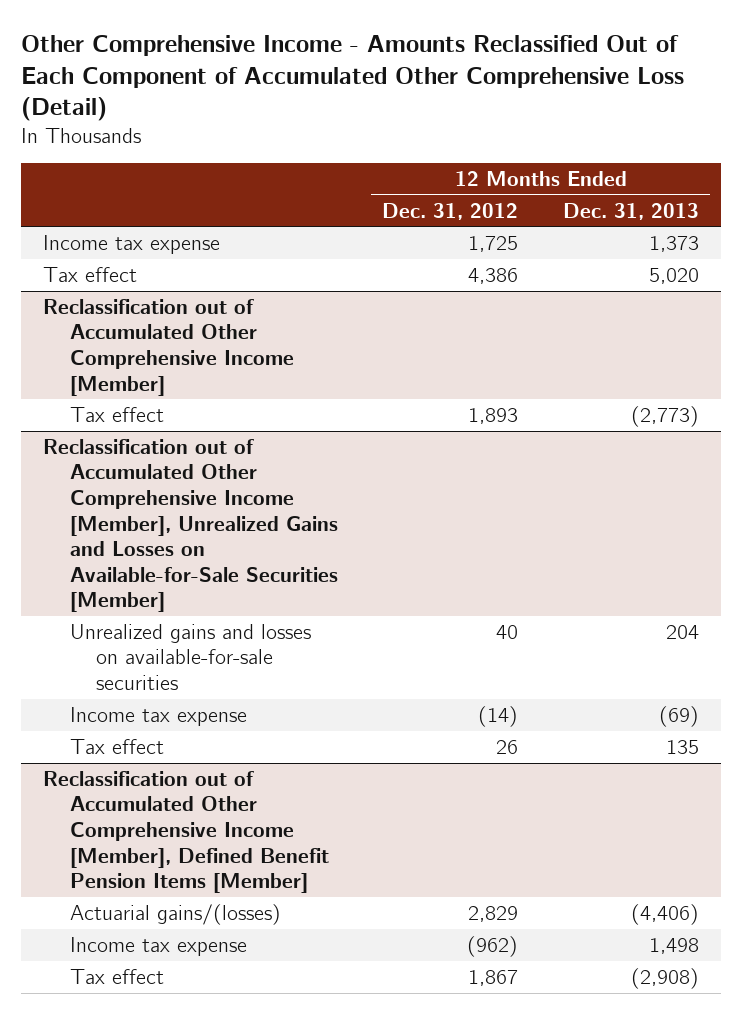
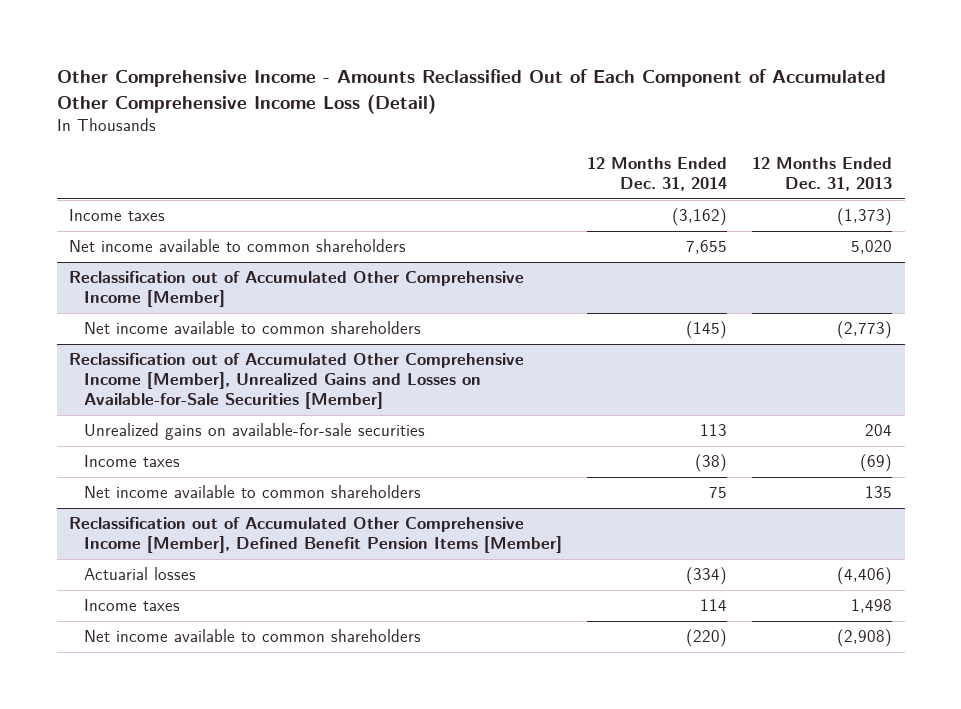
[20,35,684,122] Other Comprehensive Income - Amounts Reclassified Out of Each Component of Accumulated Other Comprehensive Loss (Detail) -> [56,68,886,114] Other Comprehensive Income - Amounts Reclassified Out of Each Component of Accumulated Other Comprehensive Income Loss (Detail)
[382,202,519,220] Dec. 31, 2012 -> none
none -> [587,157,728,192] 12 Months Ended Dec. 31, 2014
[42,234,220,254] Income tax expense -> [69,209,166,222] Income taxes
[649,235,700,252] 1,373 -> [837,208,893,227] (1,373)
[42,266,137,282] Tax effect -> [69,239,407,253] Net income available to common shareholders
[69,406,164,422] Tax effect -> [84,321,422,335] Net income available to common shareholders
[69,623,311,691] Unrealized gains and losses on available-for-sale securities -> [84,423,426,441] Unrealized gains on available-for-sale securities
[69,706,247,726] Income tax expense -> [84,455,181,468] Income taxes
[69,738,164,754] Tax effect -> [84,485,422,499] Net income available to common shareholders
[69,903,281,925] Actuarial gains/(losses) -> [84,567,197,581] Actuarial losses
[69,936,247,956] Income tax expense -> [84,599,181,612] Income taxes
[69,968,164,984] Tax effect -> [84,629,422,643] Net income available to common shareholders

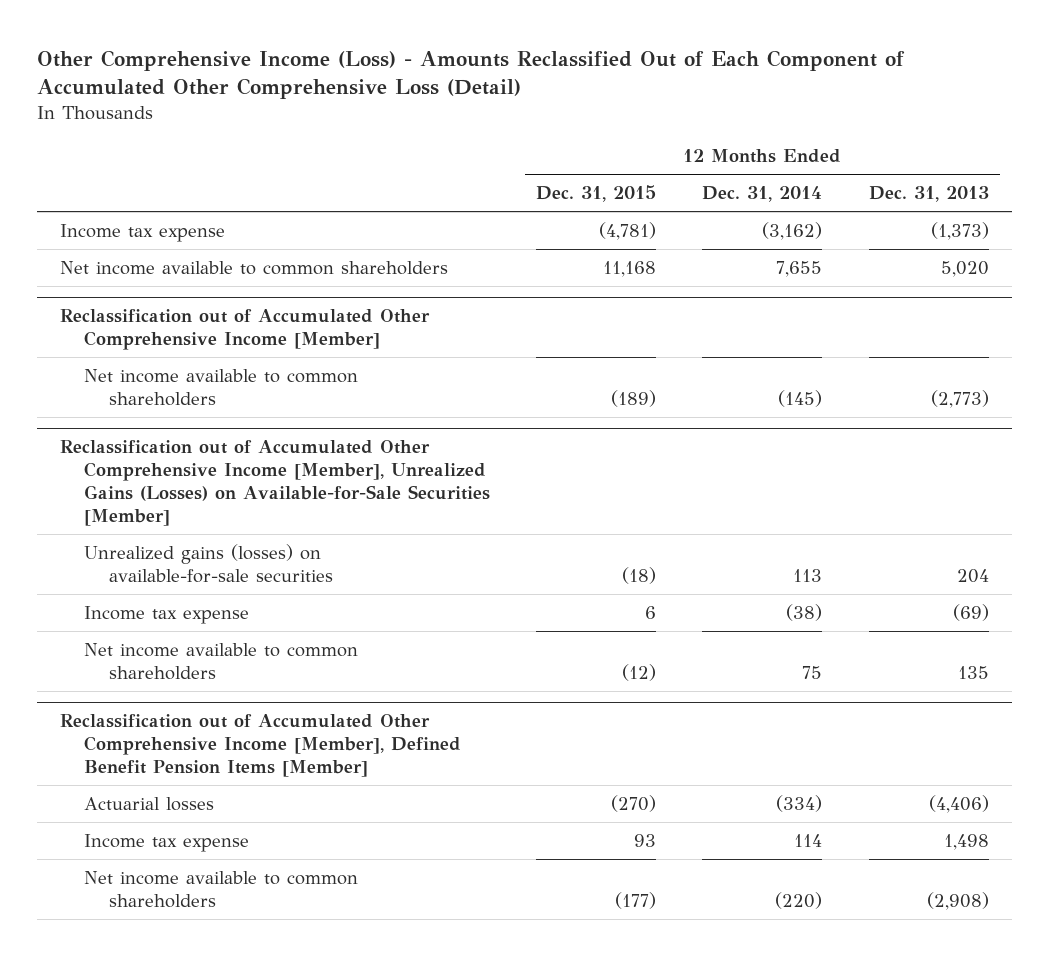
[56,68,886,114] Other Comprehensive Income - Amounts Reclassified Out of Each Component of Accumulated Other Comprehensive Income Loss (Detail) -> [37,49,906,100] Other Comprehensive Income (Loss) - Amounts Reclassified Out of Each Component of Accumulated Other Comprehensive Loss (Detail)
none -> [536,184,657,202] Dec. 31, 2015
[69,209,166,222] Income taxes -> [60,223,226,242] Income tax expense
[69,353,525,409] Reclassification out of Accumulated Other Comprehensive Income [Member], Unrealized Gains and Losses on Available-for-Sale Securities [Member] -> [60,440,491,527] Reclassification out of Accumulated Other Comprehensive Income [Member], Unrealized Gains (Losses) on Available-for-Sale Securities [Member]
[84,423,426,441] Unrealized gains on available-for-sale securities -> [84,543,333,583] Unrealized gains (losses) on available-for-sale securities
[84,455,181,468] Income taxes -> [84,605,250,624] Income tax expense
[84,599,181,612] Income taxes -> [84,833,250,852] Income tax expense

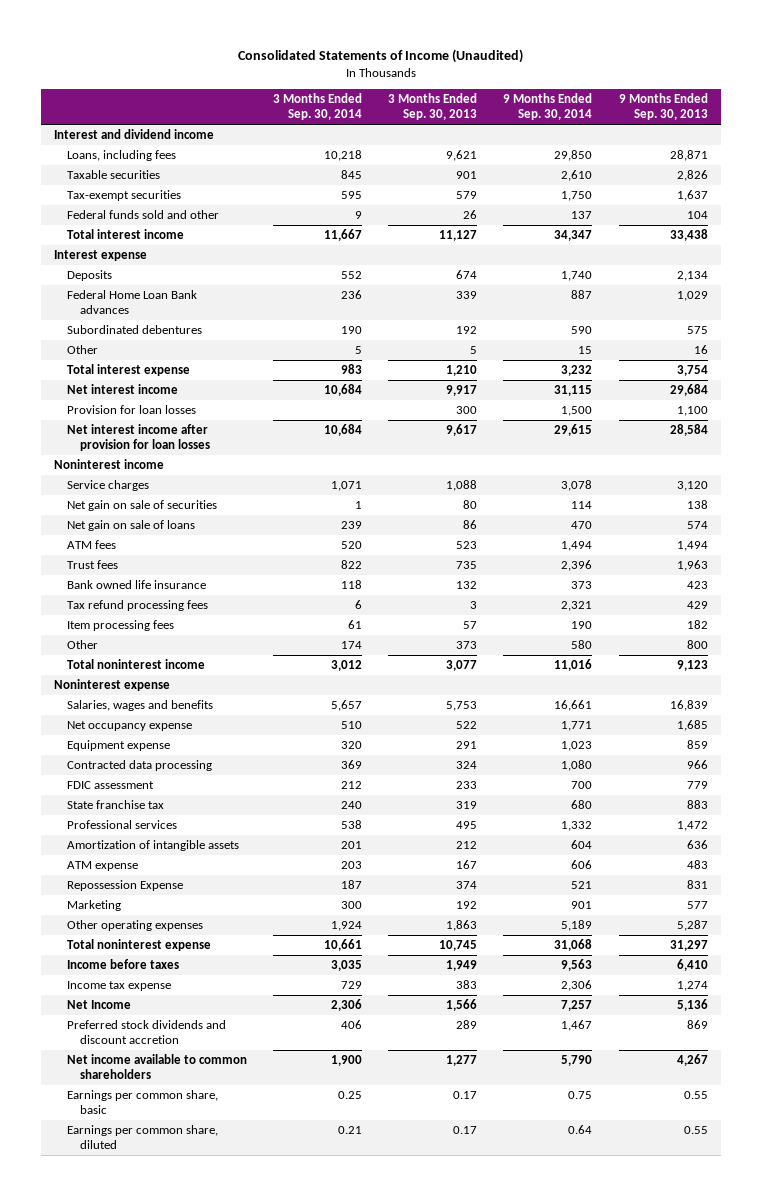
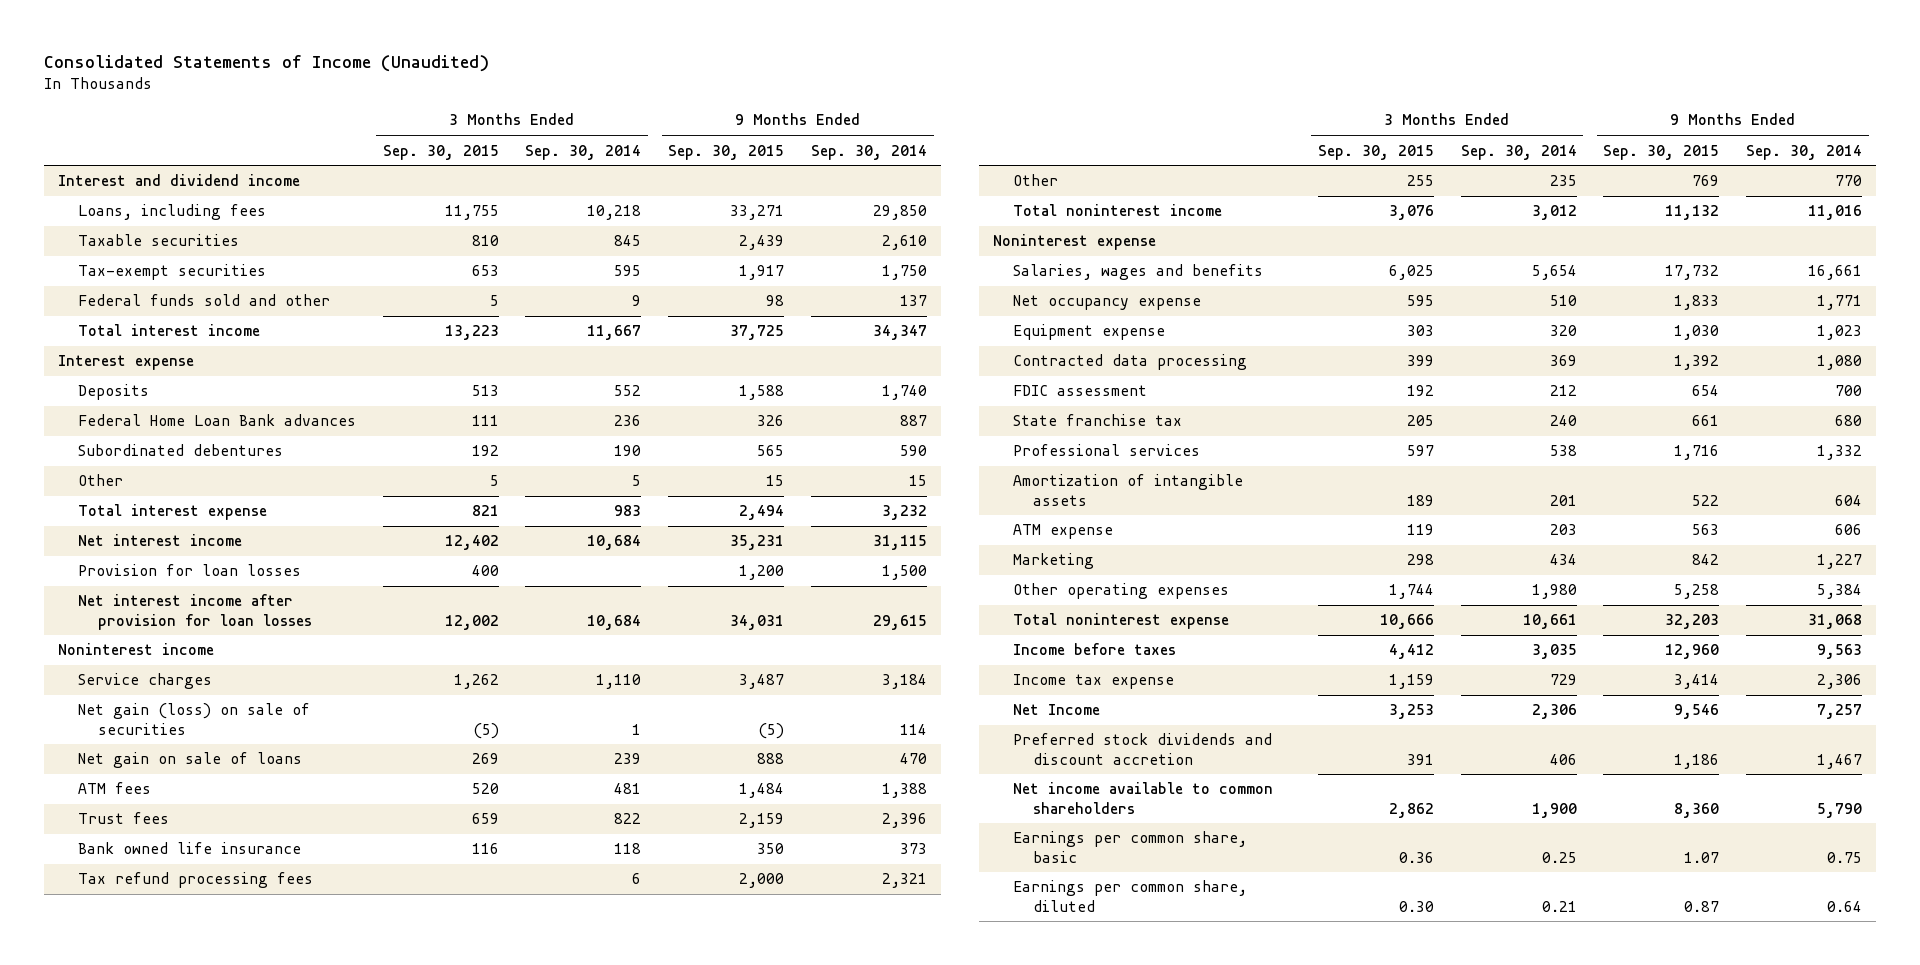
[388,93,478,120] 3 Months Ended Sep. 30, 2013 -> none
[618,93,708,120] 9 Months Ended Sep. 30, 2013 -> none
none -> [382,144,499,160] Sep. 30, 2015
none -> [668,144,785,160] Sep. 30, 2015
[331,481,363,492] 1,071 -> [596,674,642,690] 1,110
[561,480,593,492] 3,078 -> [882,674,928,690] 3,184
[66,500,217,512] Net gain on sale of securities -> [77,703,310,735] Net gain (loss) on sale of securities
[341,541,363,550] 520 -> [614,783,642,795] 481
[561,541,593,552] 1,494 -> [882,783,928,799] 1,388
[66,620,174,632] Item processing fees -> none
[341,641,363,650] 174 -> [1549,175,1577,187] 235
[571,640,593,650] 580 -> [1835,175,1863,187] 770
[331,700,363,712] 5,657 -> [1531,265,1577,281] 5,654
[66,880,183,892] Repossession Expense -> none
[341,901,363,910] 300 -> [1549,554,1577,566] 434
[571,901,593,910] 901 -> [1817,554,1863,570] 1,227
[331,921,363,932] 1,924 -> [1531,584,1577,600] 1,980
[561,920,593,932] 5,189 -> [1817,584,1863,600] 5,384

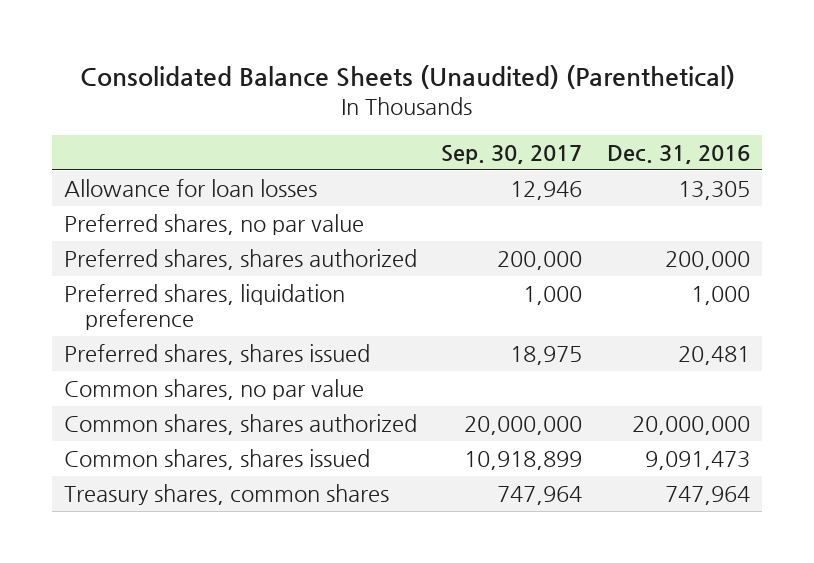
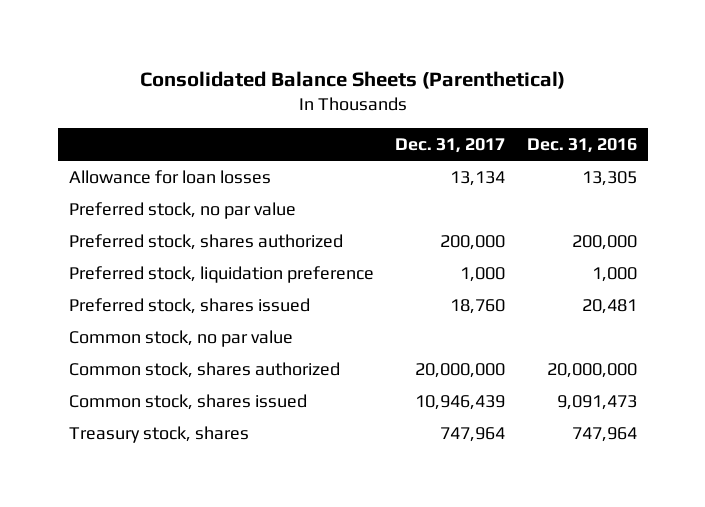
[79,64,735,89] Consolidated Balance Sheets (Unaudited) (Parenthetical) -> [139,70,565,89] Consolidated Balance Sheets (Parenthetical)
[441,144,583,164] Sep. 30, 2017 -> none
none -> [395,138,506,154] Dec. 31, 2017
[63,213,364,235] Preferred shares, no par value -> [68,202,296,220] Preferred stock, no par value
[63,248,417,270] Preferred shares, shares authorized -> [68,234,343,251] Preferred stock, shares authorized
[63,283,345,331] Preferred shares, liquidation preference -> [68,266,374,284] Preferred stock, liquidation preference
[63,343,370,365] Preferred shares, shares issued -> [68,298,310,315] Preferred stock, shares issued
[63,378,364,400] Common shares, no par value -> [68,330,293,348] Common stock, no par value
[63,413,417,435] Common shares, shares authorized -> [68,362,340,379] Common stock, shares authorized
[63,448,370,470] Common shares, shares issued -> [68,394,307,411] Common stock, shares issued
[63,483,389,505] Treasury shares, common shares -> [68,426,249,444] Treasury stock, shares

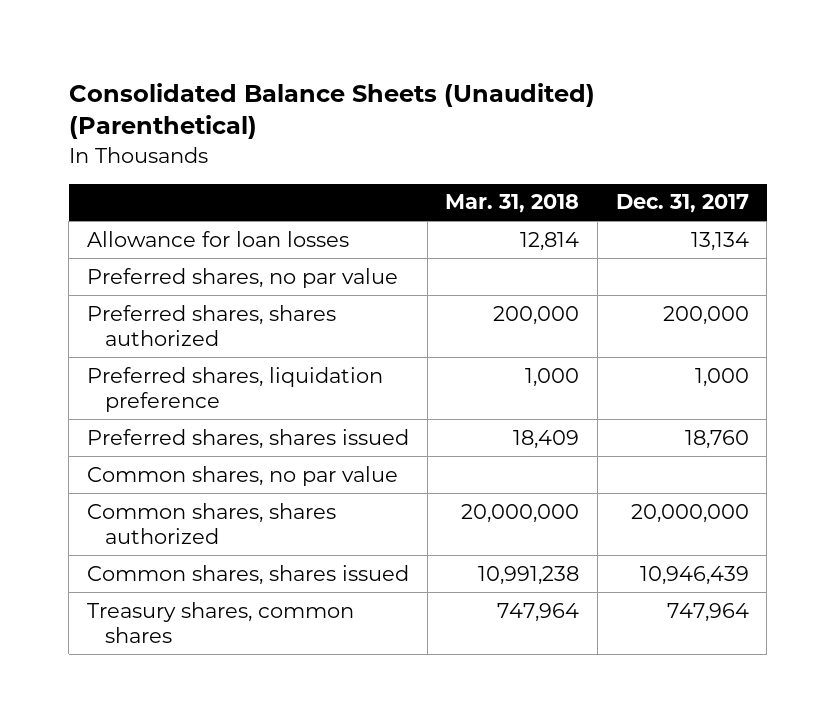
[139,70,565,89] Consolidated Balance Sheets (Parenthetical) -> [68,82,595,140] Consolidated Balance Sheets (Unaudited) (Parenthetical)
[526,138,637,154] Dec. 31, 2016 -> none
none -> [445,194,580,214] Mar. 31, 2018
[68,202,296,220] Preferred stock, no par value -> [87,267,399,288] Preferred shares, no par value
[68,234,343,251] Preferred stock, shares authorized -> [87,304,337,346] Preferred shares, shares authorized
[68,266,374,284] Preferred stock, liquidation preference -> [87,366,384,412] Preferred shares, liquidation preference
[68,298,310,315] Preferred stock, shares issued -> [87,428,410,449] Preferred shares, shares issued
[68,330,293,348] Common stock, no par value -> [87,465,399,486] Common shares, no par value
[68,362,340,379] Common stock, shares authorized -> [87,502,337,544] Common shares, shares authorized
[68,394,307,411] Common stock, shares issued -> [87,564,410,585] Common shares, shares issued
[68,426,249,444] Treasury stock, shares -> [87,601,355,643] Treasury shares, common shares

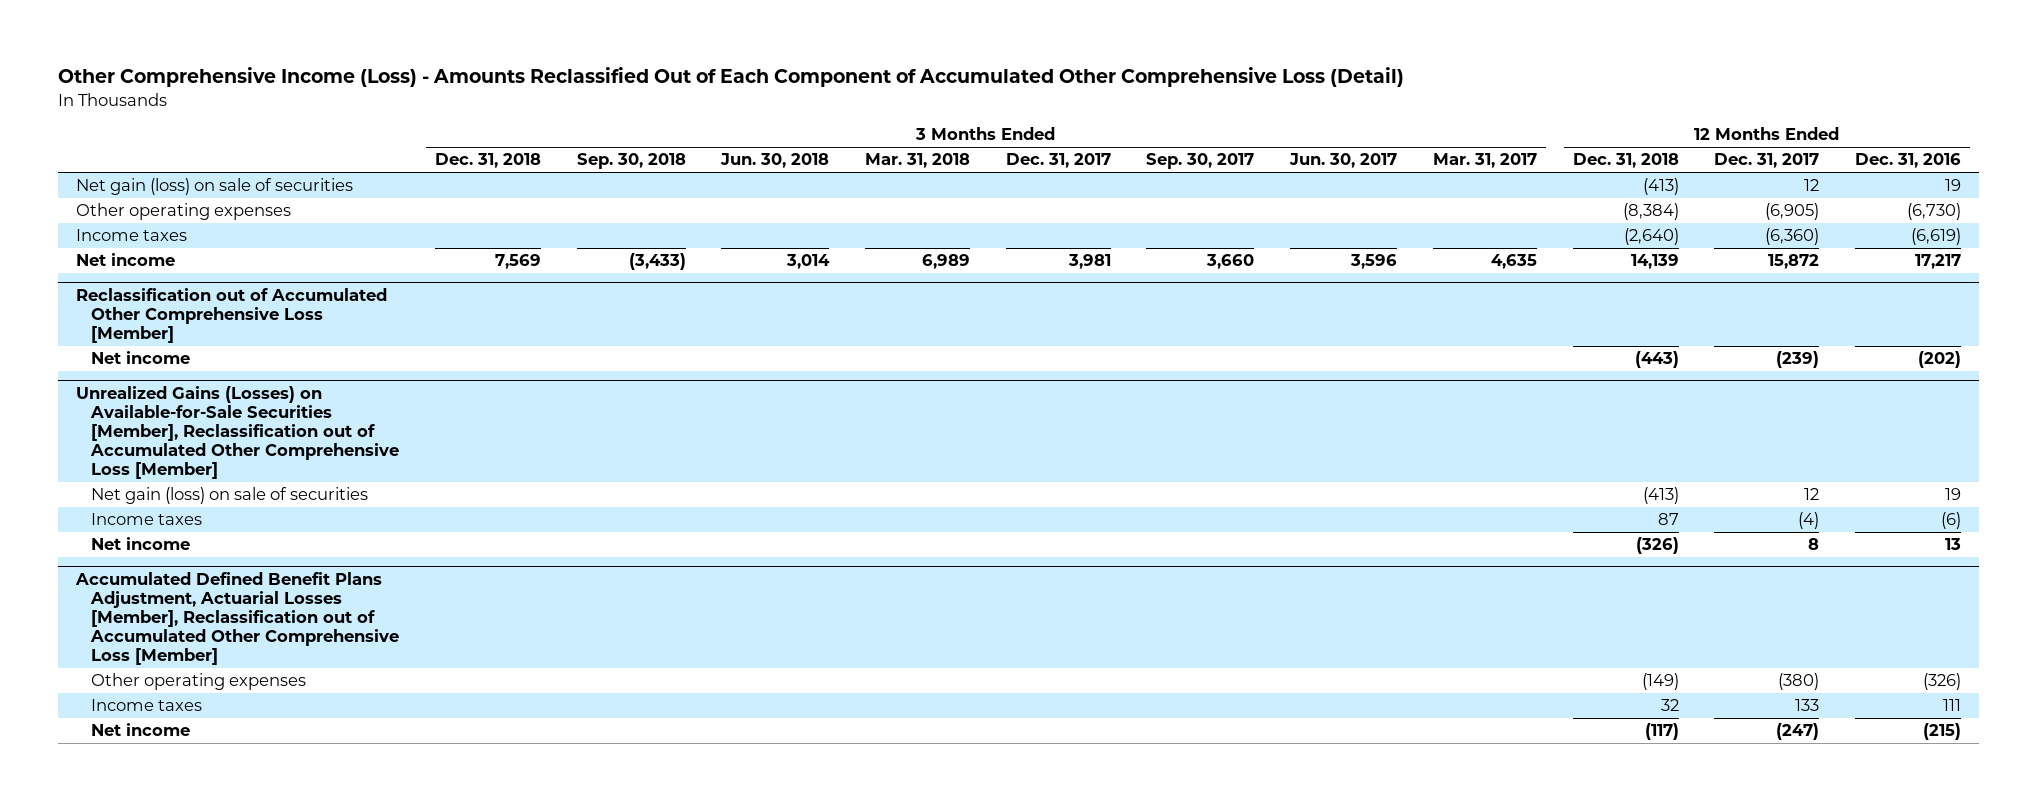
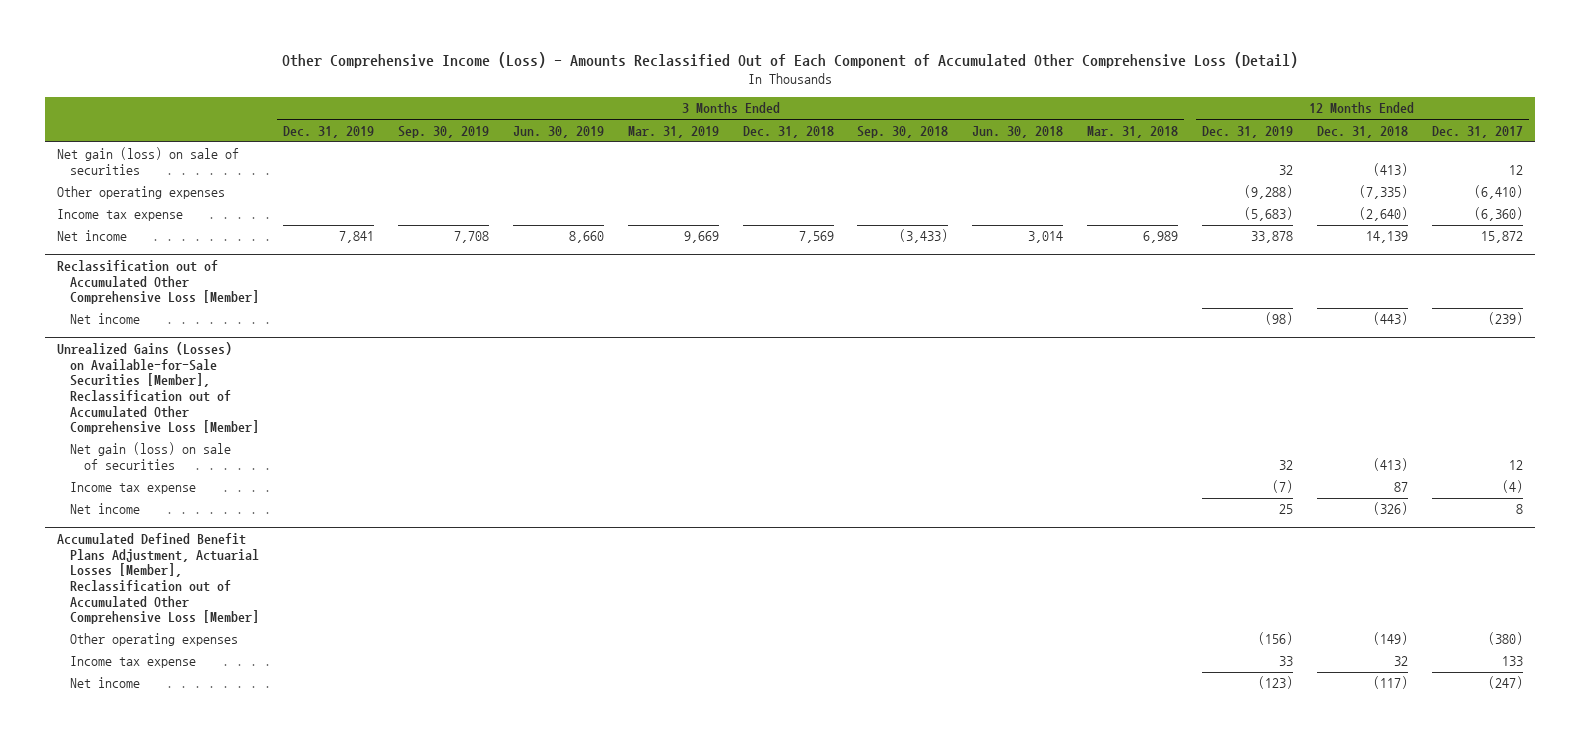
[1005,153,1111,169] Dec. 31, 2017 -> none
[1146,153,1255,170] Sep. 30, 2017 -> none
[1289,153,1398,169] Jun. 30, 2017 -> none
[1432,153,1537,169] Mar. 31, 2017 -> none
[1854,153,1961,169] Dec. 31, 2016 -> none
none -> [283,125,375,138] Dec. 31, 2019
none -> [397,125,489,138] Sep. 30, 2019
none -> [512,125,604,138] Jun. 30, 2019
none -> [627,125,719,138] Mar. 31, 2019
none -> [1201,125,1293,138] Dec. 31, 2019
[1622,203,1679,221] (8,384) -> [1358,185,1408,200] (7,335)
[1765,203,1820,221] (6,905) -> [1473,185,1523,200] (6,410)
[75,229,187,242] Income taxes -> [56,209,183,222] Income tax expense
[91,513,203,526] Income taxes -> [70,482,197,495] Income tax expense
[91,699,203,712] Income taxes -> [70,656,197,669] Income tax expense

